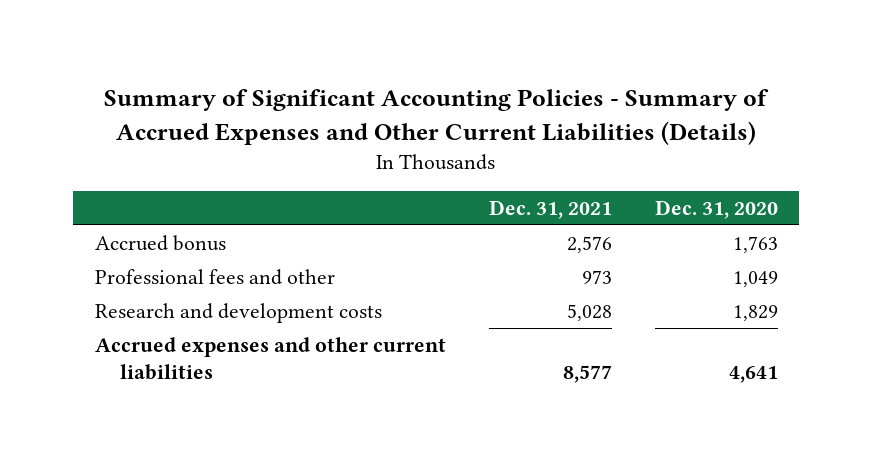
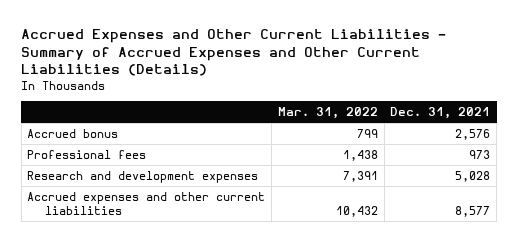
[104,89,770,145] Summary of Significant Accounting Policies - Summary of Accrued Expenses and Other Current Liabilities (Details) -> [21,28,447,77] Accrued Expenses and Other Current Liabilities - Summary of Accrued Expenses and Other Current Liabilities (Details)
[654,199,778,219] Dec. 31, 2020 -> none
none -> [277,106,378,119] Mar. 31, 2022
[94,269,335,286] Professional fees and other -> [27,149,147,159] Professional fees
[94,303,382,324] Research and development costs -> [27,170,259,183] Research and development expenses

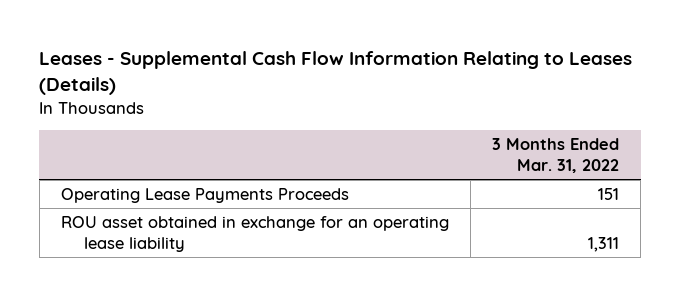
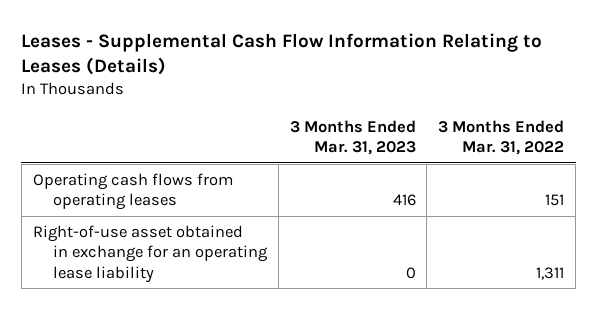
none -> [289,119,416,156] 3 Months Ended Mar. 31, 2023
[60,187,349,203] Operating Lease Payments Proceeds -> [32,172,233,211] Operating cash flows from operating leases
[60,215,449,252] ROU asset obtained in exchange for an operating lease liability -> [32,224,268,283] Right-of-use asset obtained in exchange for an operating lease liability

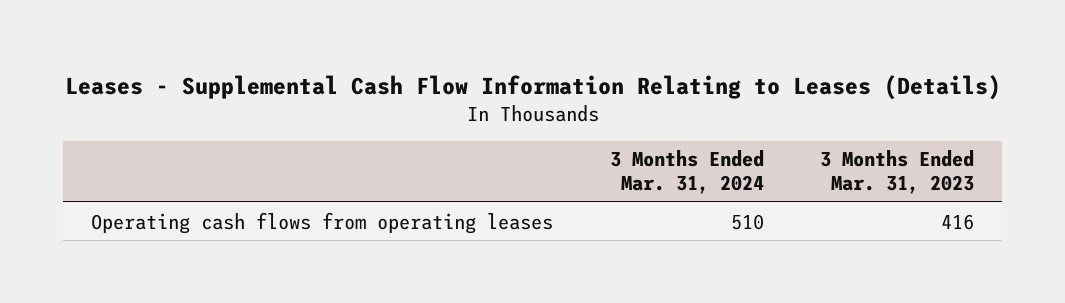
[438,119,565,156] 3 Months Ended Mar. 31, 2022 -> none
none -> [609,150,764,194] 3 Months Ended Mar. 31, 2024
[32,224,268,283] Right-of-use asset obtained in exchange for an operating lease liability -> none

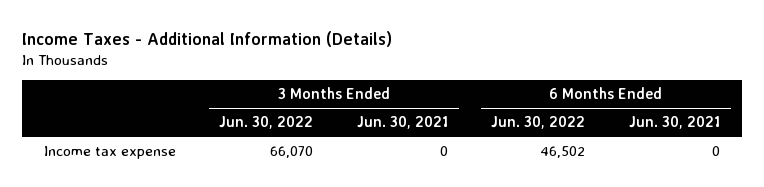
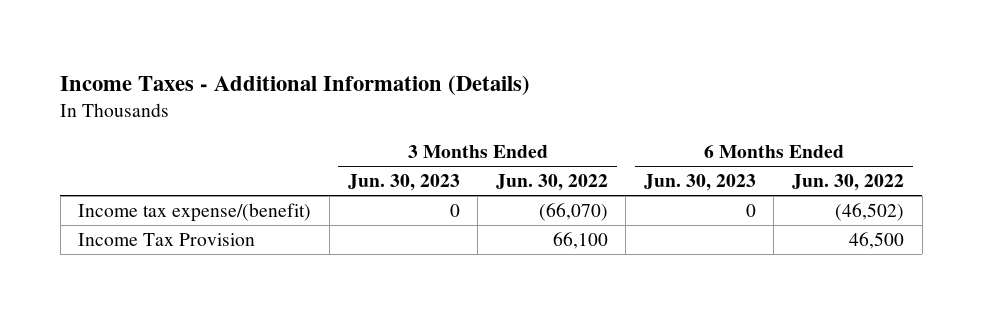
[356,116,448,130] Jun. 30, 2021 -> none
[628,116,720,130] Jun. 30, 2021 -> none
none -> [347,174,460,192] Jun. 30, 2023
none -> [643,174,756,192] Jun. 30, 2023
[43,145,176,159] Income tax expense -> [78,203,312,223] Income tax expense/(benefit)
[270,145,314,158] 66,070 -> [538,203,608,222] (66,070)
[540,145,586,158] 46,502 -> [835,203,905,222] (46,502)
none -> [78,233,256,247] Income Tax Provision

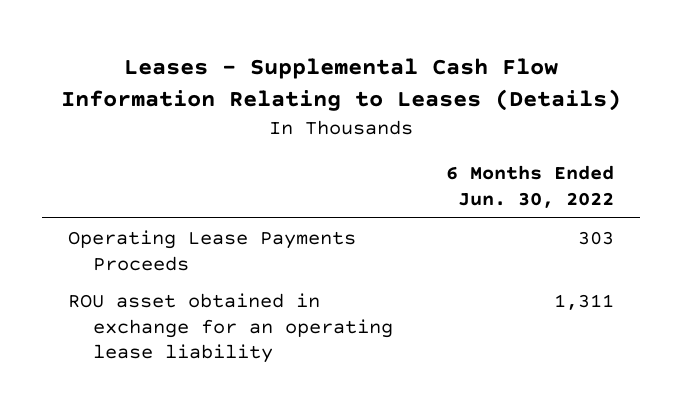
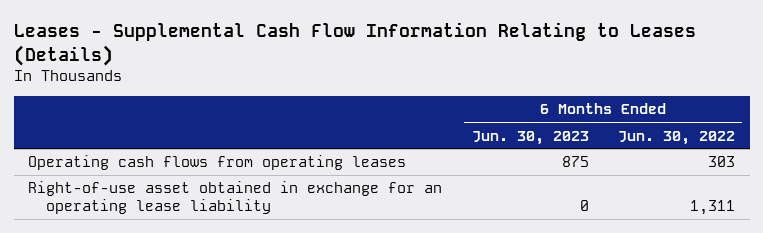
none -> [471,130,589,145] Jun. 30, 2023
[67,230,356,271] Operating Lease Payments Proceeds -> [28,155,407,171] Operating cash flows from operating leases
[67,293,394,364] ROU asset obtained in exchange for an operating lease liability -> [28,181,443,215] Right-of-use asset obtained in exchange for an operating lease liability

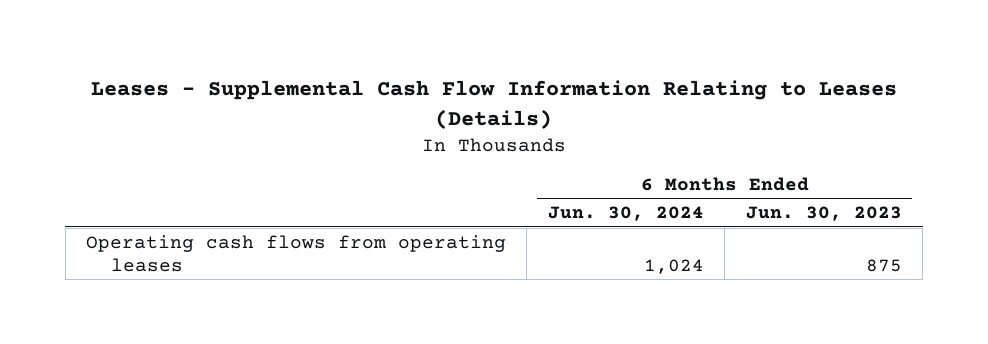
[617,130,735,145] Jun. 30, 2022 -> none
none -> [547,206,704,222] Jun. 30, 2024
[28,181,443,215] Right-of-use asset obtained in exchange for an operating lease liability -> none

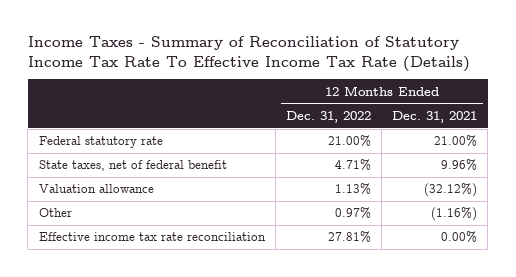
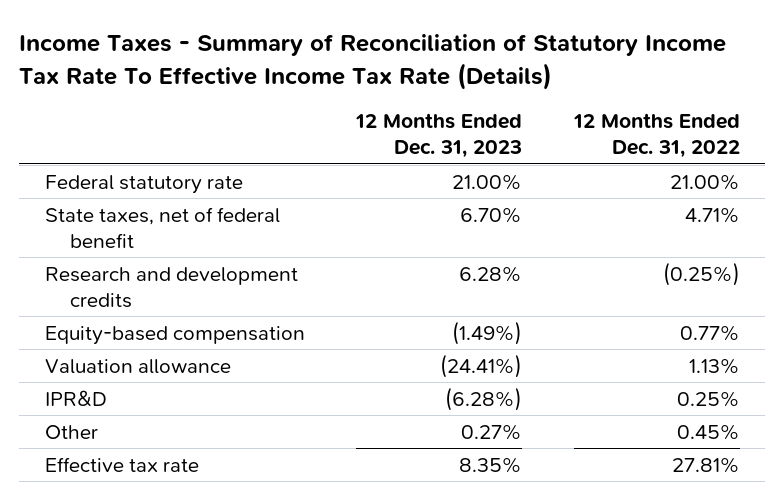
[392,111,478,124] Dec. 31, 2021 -> none
none -> [355,113,523,159] 12 Months Ended Dec. 31, 2023
none -> [44,266,298,308] Research and development credits
none -> [44,325,305,345] Equity-based compensation
none -> [44,389,107,406] IPR&D
[334,207,371,220] 0.97% -> [676,423,740,440] 0.45%
[38,232,266,242] Effective income tax rate reconciliation -> [44,456,199,472] Effective tax rate

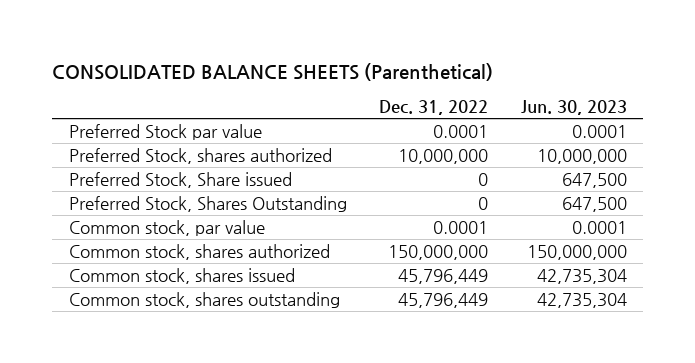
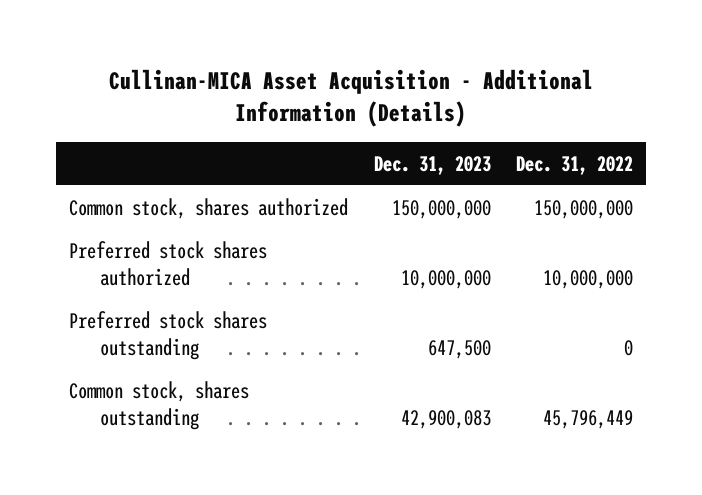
[52,62,494,81] CONSOLIDATED BALANCE SHEETS (Parenthetical) -> [109,68,594,128] Cullinan-MICA Asset Acquisition - Additional Information (Details)
[520,99,627,115] Jun. 30, 2023 -> none
none -> [373,155,491,175] Dec. 31, 2023
[68,123,262,140] Preferred Stock par value -> none
[68,147,332,164] Preferred Stock, shares authorized -> none
[68,171,292,188] Preferred Stock, Share issued -> none
[68,195,347,212] Preferred Stock, Shares Outstanding -> none
[68,219,265,236] Common stock, par value -> none
[68,267,295,284] Common stock, shares issued -> none
none -> [68,240,267,286] Preferred stock shares authorized
none -> [68,310,267,360] Preferred stock shares outstanding

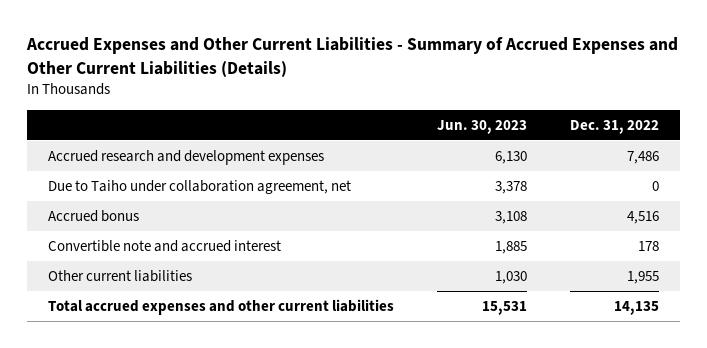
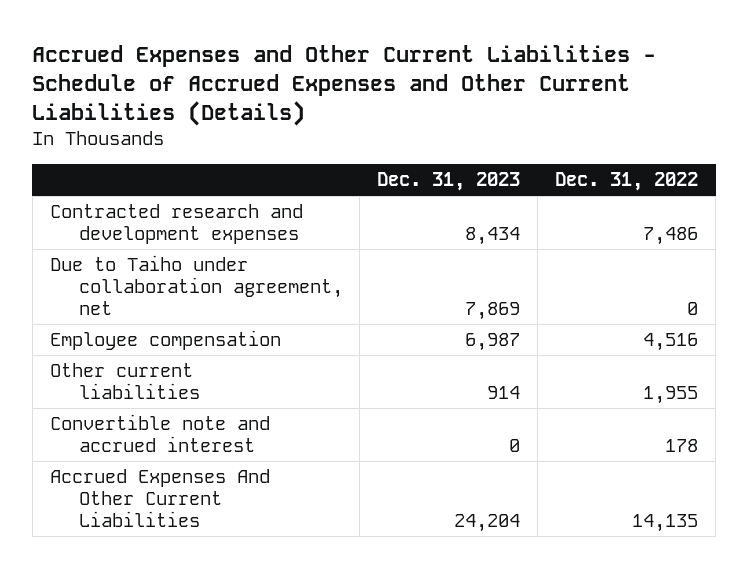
[25,37,678,78] Accrued Expenses and Other Current Liabilities - Summary of Accrued Expenses and Other Current Liabilities (Details) -> [32,44,657,127] Accrued Expenses and Other Current Liabilities - Schedule of Accrued Expenses and Other Current Liabilities (Details)
[436,119,527,134] Jun. 30, 2023 -> none
none -> [377,172,521,192] Dec. 31, 2023
[48,150,325,166] Accrued research and development expenses -> [49,204,303,245] Contracted research and development expenses
[48,210,140,223] Accrued bonus -> [49,330,281,351] Employee compensation
[48,240,282,253] Convertible note and accrued interest -> [49,414,270,453] Convertible note and accrued interest
[48,299,395,316] Total accrued expenses and other current liabilities -> [49,469,270,528] Accrued Expenses And Other Current Liabilities

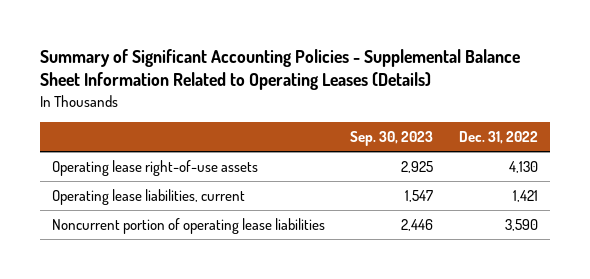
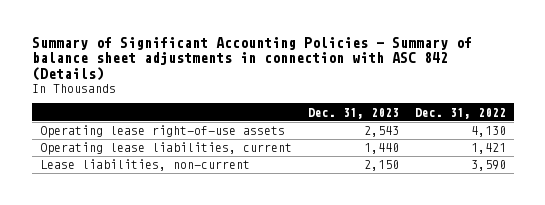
[39,49,520,91] Summary of Significant Accounting Policies - Supplemental Balance Sheet Information Related to Operating Leases (Details) -> [31,36,472,82] Summary of Significant Accounting Policies - Summary of balance sheet adjustments in connection with ASC 842 (Details)
[350,130,434,146] Sep. 30, 2023 -> none
none -> [307,107,399,119] Dec. 31, 2023
[52,218,326,235] Noncurrent portion of operating lease liabilities -> [39,159,250,172] Lease liabilities, non-current

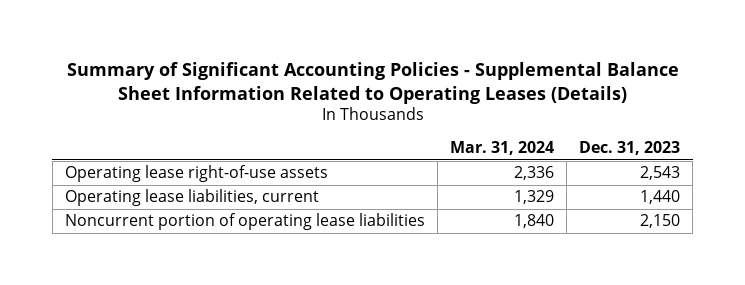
[31,36,472,82] Summary of Significant Accounting Policies - Summary of balance sheet adjustments in connection with ASC 842 (Details) -> [66,62,679,104] Summary of Significant Accounting Policies - Supplemental Balance Sheet Information Related to Operating Leases (Details)
[414,107,506,119] Dec. 31, 2022 -> none
none -> [450,141,555,156] Mar. 31, 2024
[39,159,250,172] Lease liabilities, non-current -> [64,213,425,231] Noncurrent portion of operating lease liabilities

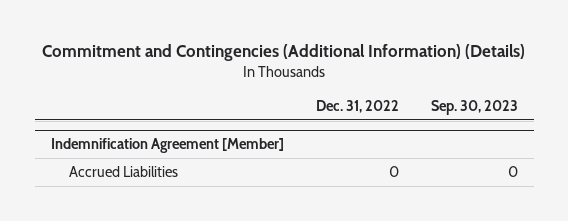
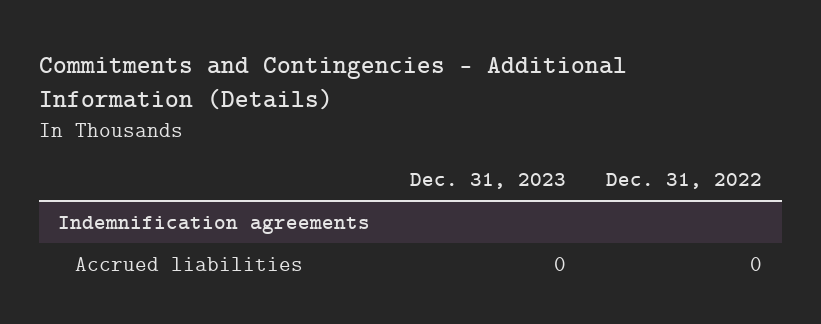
[42,44,526,62] Commitment and Contingencies (Additional Information) (Details) -> [38,56,627,110] Commitments and Contingencies - Additional Information (Details)
[430,99,518,115] Sep. 30, 2023 -> none
none -> [410,173,567,190] Dec. 31, 2023
[50,138,284,154] Indemnification Agreement [Member] -> [58,215,371,234] Indemnification agreements
[69,166,179,178] Accrued Liabilities -> [74,256,303,271] Accrued liabilities

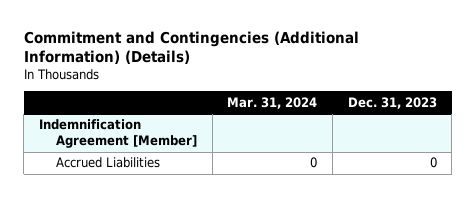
[38,56,627,110] Commitments and Contingencies - Additional Information (Details) -> [23,30,359,65] Commitment and Contingencies (Additional Information) (Details)
[606,173,763,190] Dec. 31, 2022 -> none
none -> [227,96,318,109] Mar. 31, 2024
[58,215,371,234] Indemnification agreements -> [38,119,197,149] Indemnification Agreement [Member]
[74,256,303,271] Accrued liabilities -> [55,157,160,169] Accrued Liabilities

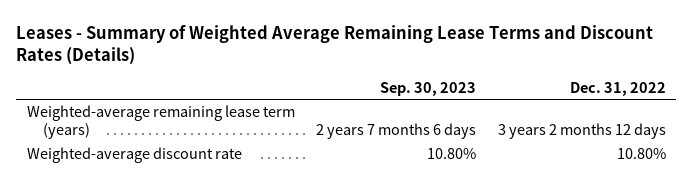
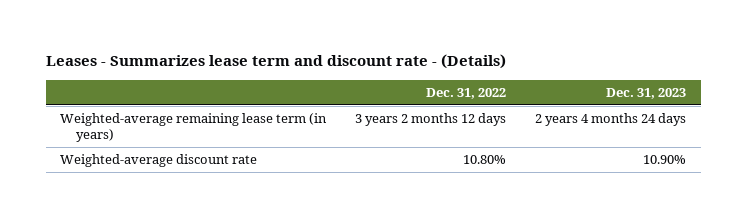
[16,24,654,66] Leases - Summary of Weighted Average Remaining Lease Terms and Discount Rates (Details) -> [45,54,506,70] Leases - Summarizes lease term and discount rate - (Details)
[380,81,477,96] Sep. 30, 2023 -> none
none -> [606,87,687,99] Dec. 31, 2023
[27,105,296,140] Weighted-average remaining lease term (years) -> [60,113,328,143] Weighted-average remaining lease term (in years)

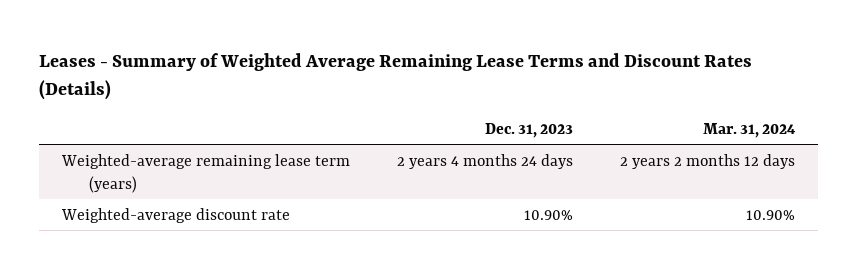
[45,54,506,70] Leases - Summarizes lease term and discount rate - (Details) -> [38,52,752,100] Leases - Summary of Weighted Average Remaining Lease Terms and Discount Rates (Details)
[426,87,507,99] Dec. 31, 2022 -> none
none -> [702,122,796,138] Mar. 31, 2024
[60,113,328,143] Weighted-average remaining lease term (in years) -> [60,153,350,193] Weighted-average remaining lease term (years)

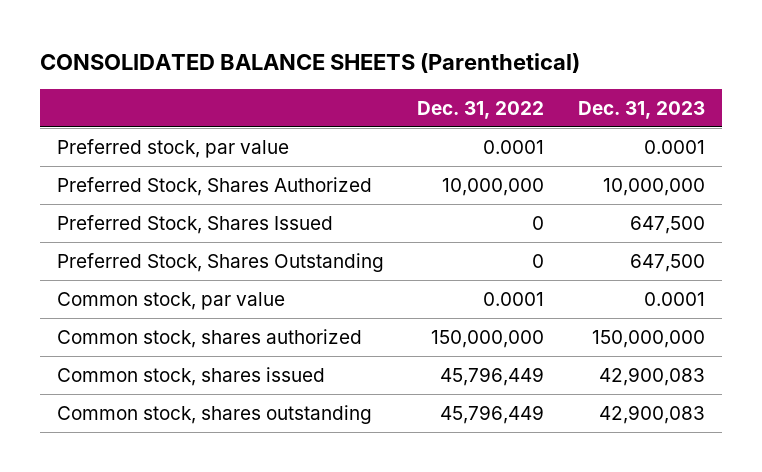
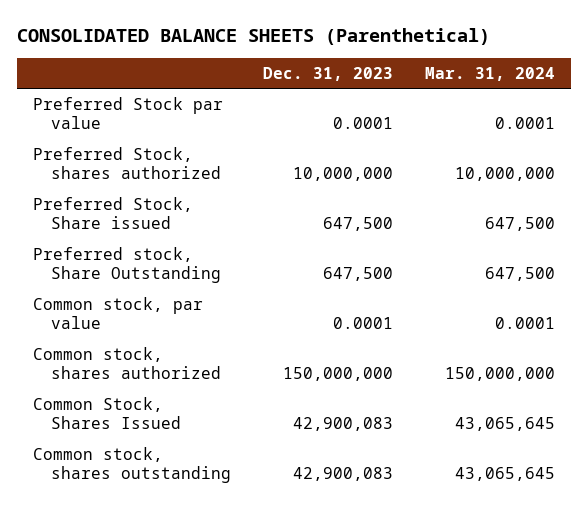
[417,100,545,119] Dec. 31, 2022 -> none
none -> [424,66,555,81] Mar. 31, 2024
[56,138,289,158] Preferred stock, par value -> [32,97,223,130] Preferred Stock par value
[56,176,372,196] Preferred Stock, Shares Authorized -> [32,147,221,180] Preferred Stock, shares authorized
[56,214,333,234] Preferred Stock, Shares Issued -> [32,197,193,230] Preferred Stock, Share issued
[56,252,384,272] Preferred Stock, Shares Outstanding -> [32,247,221,284] Preferred stock, Share Outstanding
[56,366,325,386] Common stock, shares issued -> [32,397,181,430] Common Stock, Shares Issued

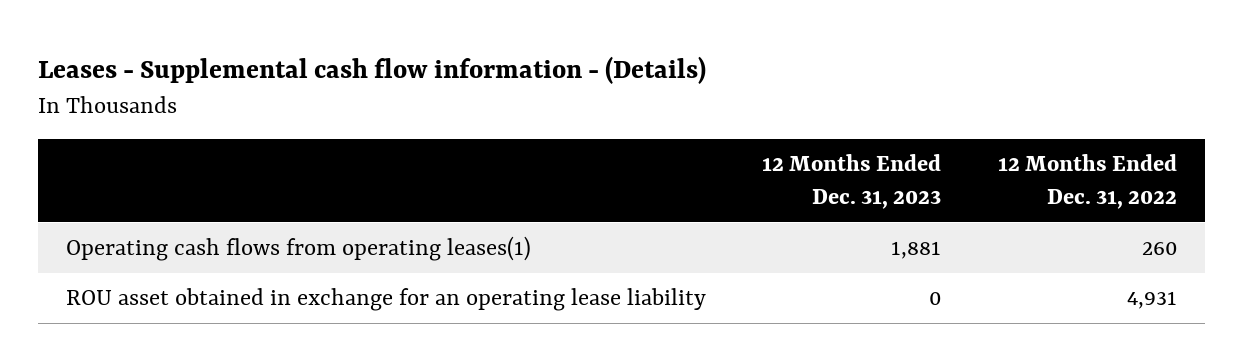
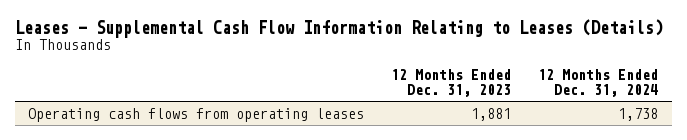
[38,56,707,85] Leases - Supplemental cash flow information - (Details) -> [14,18,663,38] Leases - Supplemental Cash Flow Information Relating to Leases (Details)
[997,154,1177,210] 12 Months Ended Dec. 31, 2022 -> none
none -> [538,68,659,98] 12 Months Ended Dec. 31, 2024
[66,288,707,312] ROU asset obtained in exchange for an operating lease liability -> none
[66,236,532,262] Operating cash flows from operating leases(1) -> [28,108,365,123] Operating cash flows from operating leases

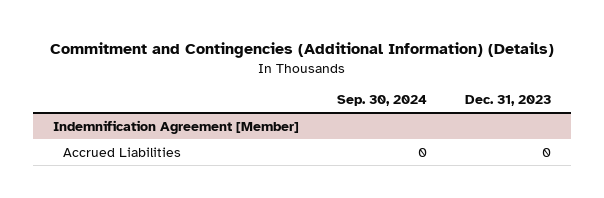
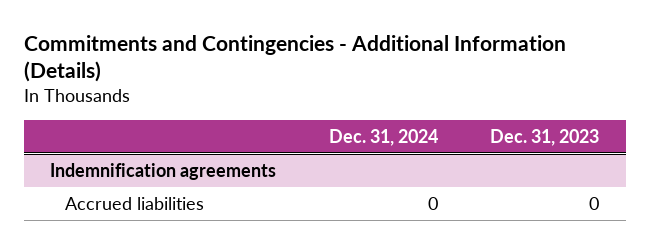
[50,42,555,59] Commitment and Contingencies (Additional Information) (Details) -> [23,34,566,83] Commitments and Contingencies - Additional Information (Details)
[337,94,428,106] Sep. 30, 2024 -> none
none -> [328,128,438,146] Dec. 31, 2024
[52,119,299,134] Indemnification Agreement [Member] -> [49,162,276,180] Indemnification agreements
[62,146,181,157] Accrued Liabilities -> [65,196,205,210] Accrued liabilities

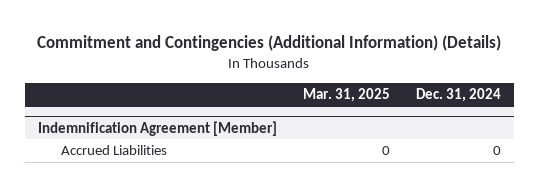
[23,34,566,83] Commitments and Contingencies - Additional Information (Details) -> [37,34,502,51] Commitment and Contingencies (Additional Information) (Details)
[490,128,600,146] Dec. 31, 2023 -> none
none -> [302,88,390,103] Mar. 31, 2025
[49,162,276,180] Indemnification agreements -> [37,120,277,136] Indemnification Agreement [Member]
[65,196,205,210] Accrued liabilities -> [60,145,167,156] Accrued Liabilities

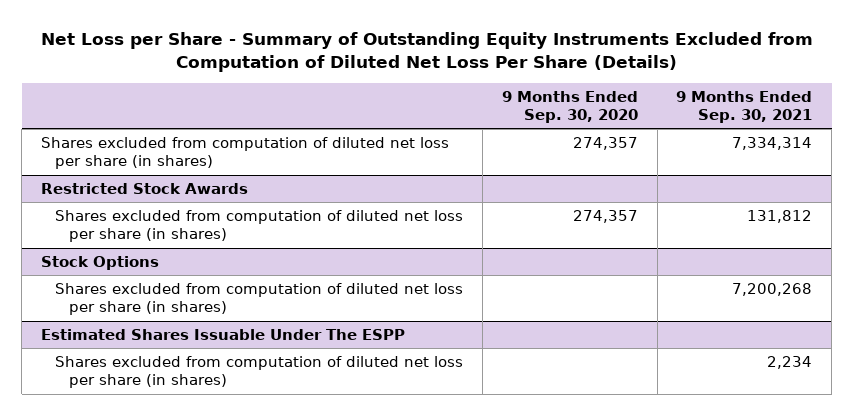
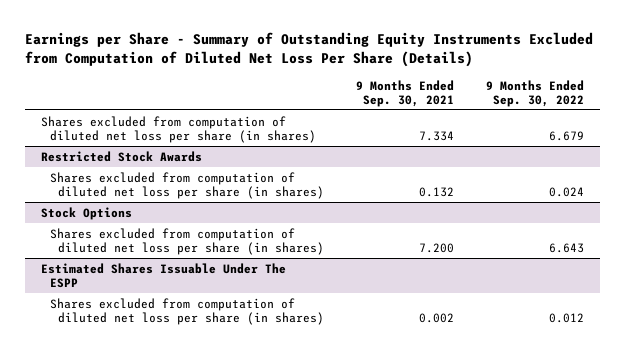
[40,31,813,72] Net Loss per Share - Summary of Outstanding Equity Instruments Excluded from Computation of Diluted Net Loss Per Share (Details) -> [25,32,594,68] Earnings per Share - Summary of Outstanding Equity Instruments Excluded from Computation of Diluted Net Loss Per Share (Details)
[501,90,638,124] 9 Months Ended Sep. 30, 2020 -> none
none -> [485,79,584,107] 9 Months Ended Sep. 30, 2022
[732,136,813,150] 7,334,314 -> [418,130,454,141] 7.334
[747,209,813,223] 131,812 -> [418,186,454,197] 0.132
[732,282,813,296] 7,200,268 -> [418,242,454,253] 7.200
[767,355,813,369] 2,234 -> [418,312,454,323] 0.002

